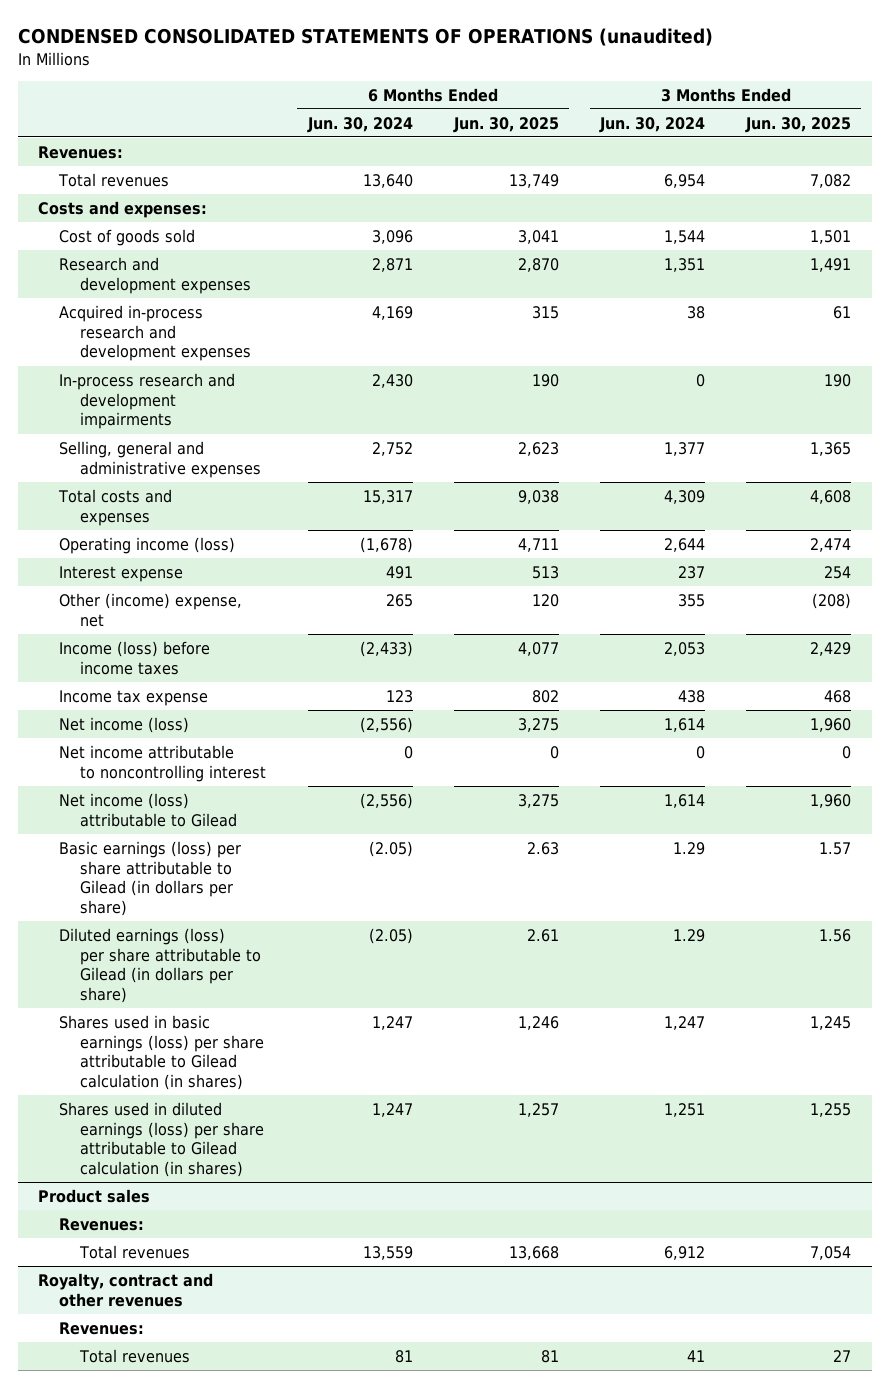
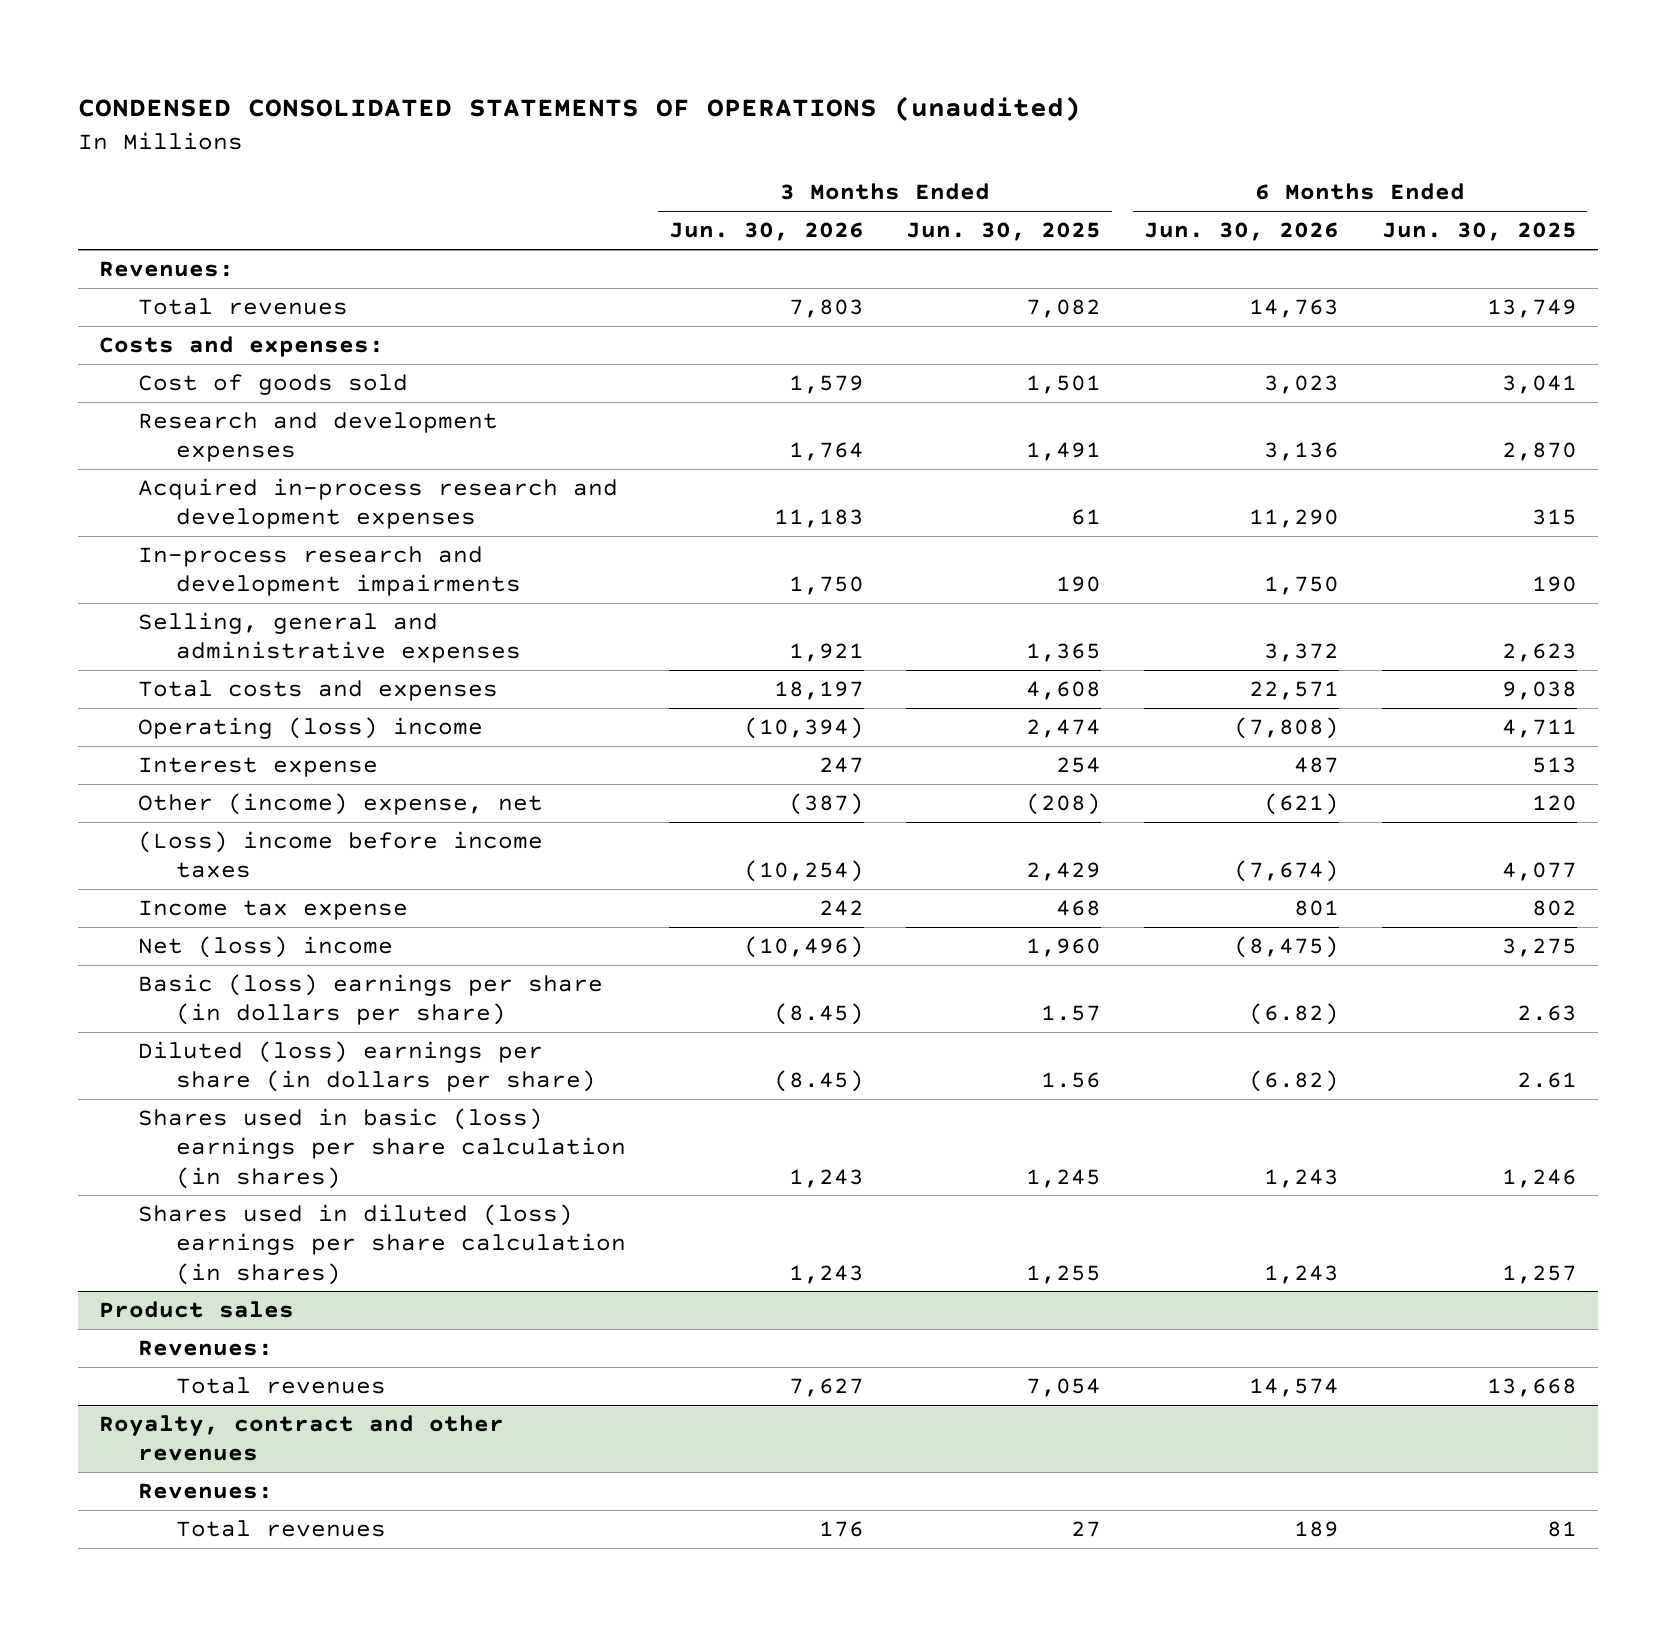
[306,116,413,133] Jun. 30, 2024 -> none
[598,116,705,133] Jun. 30, 2024 -> none
none -> [668,222,864,242] Jun. 30, 2026
none -> [1143,222,1339,242] Jun. 30, 2026
[59,536,236,554] Operating income (loss) -> [137,717,483,740] Operating (loss) income
[59,640,211,675] Income (loss) before income taxes -> [137,831,543,879] (Loss) income before income taxes
[59,716,190,733] Net income (loss) -> none
[59,744,267,782] Net income attributable to noncontrolling interest -> none
[59,792,238,827] Net income (loss) attributable to Gilead -> [137,936,393,959] Net (loss) income
[59,840,242,917] Basic earnings (loss) per share attributable to Gilead (in dollars per share) -> [137,974,603,1026] Basic (loss) earnings per share (in dollars per share)
[59,927,262,1004] Diluted earnings (loss) per share attributable to Gilead (in dollars per share) -> [137,1041,597,1093] Diluted (loss) earnings per share (in dollars per share)
[59,1014,265,1091] Shares used in basic earnings (loss) per share attributable to Gilead calculation (in shares) -> [137,1108,627,1189] Shares used in basic (loss) earnings per share calculation (in shares)
[59,1101,265,1178] Shares used in diluted earnings (loss) per share attributable to Gilead calculation (in shares) -> [137,1204,627,1285] Shares used in diluted (loss) earnings per share calculation (in shares)

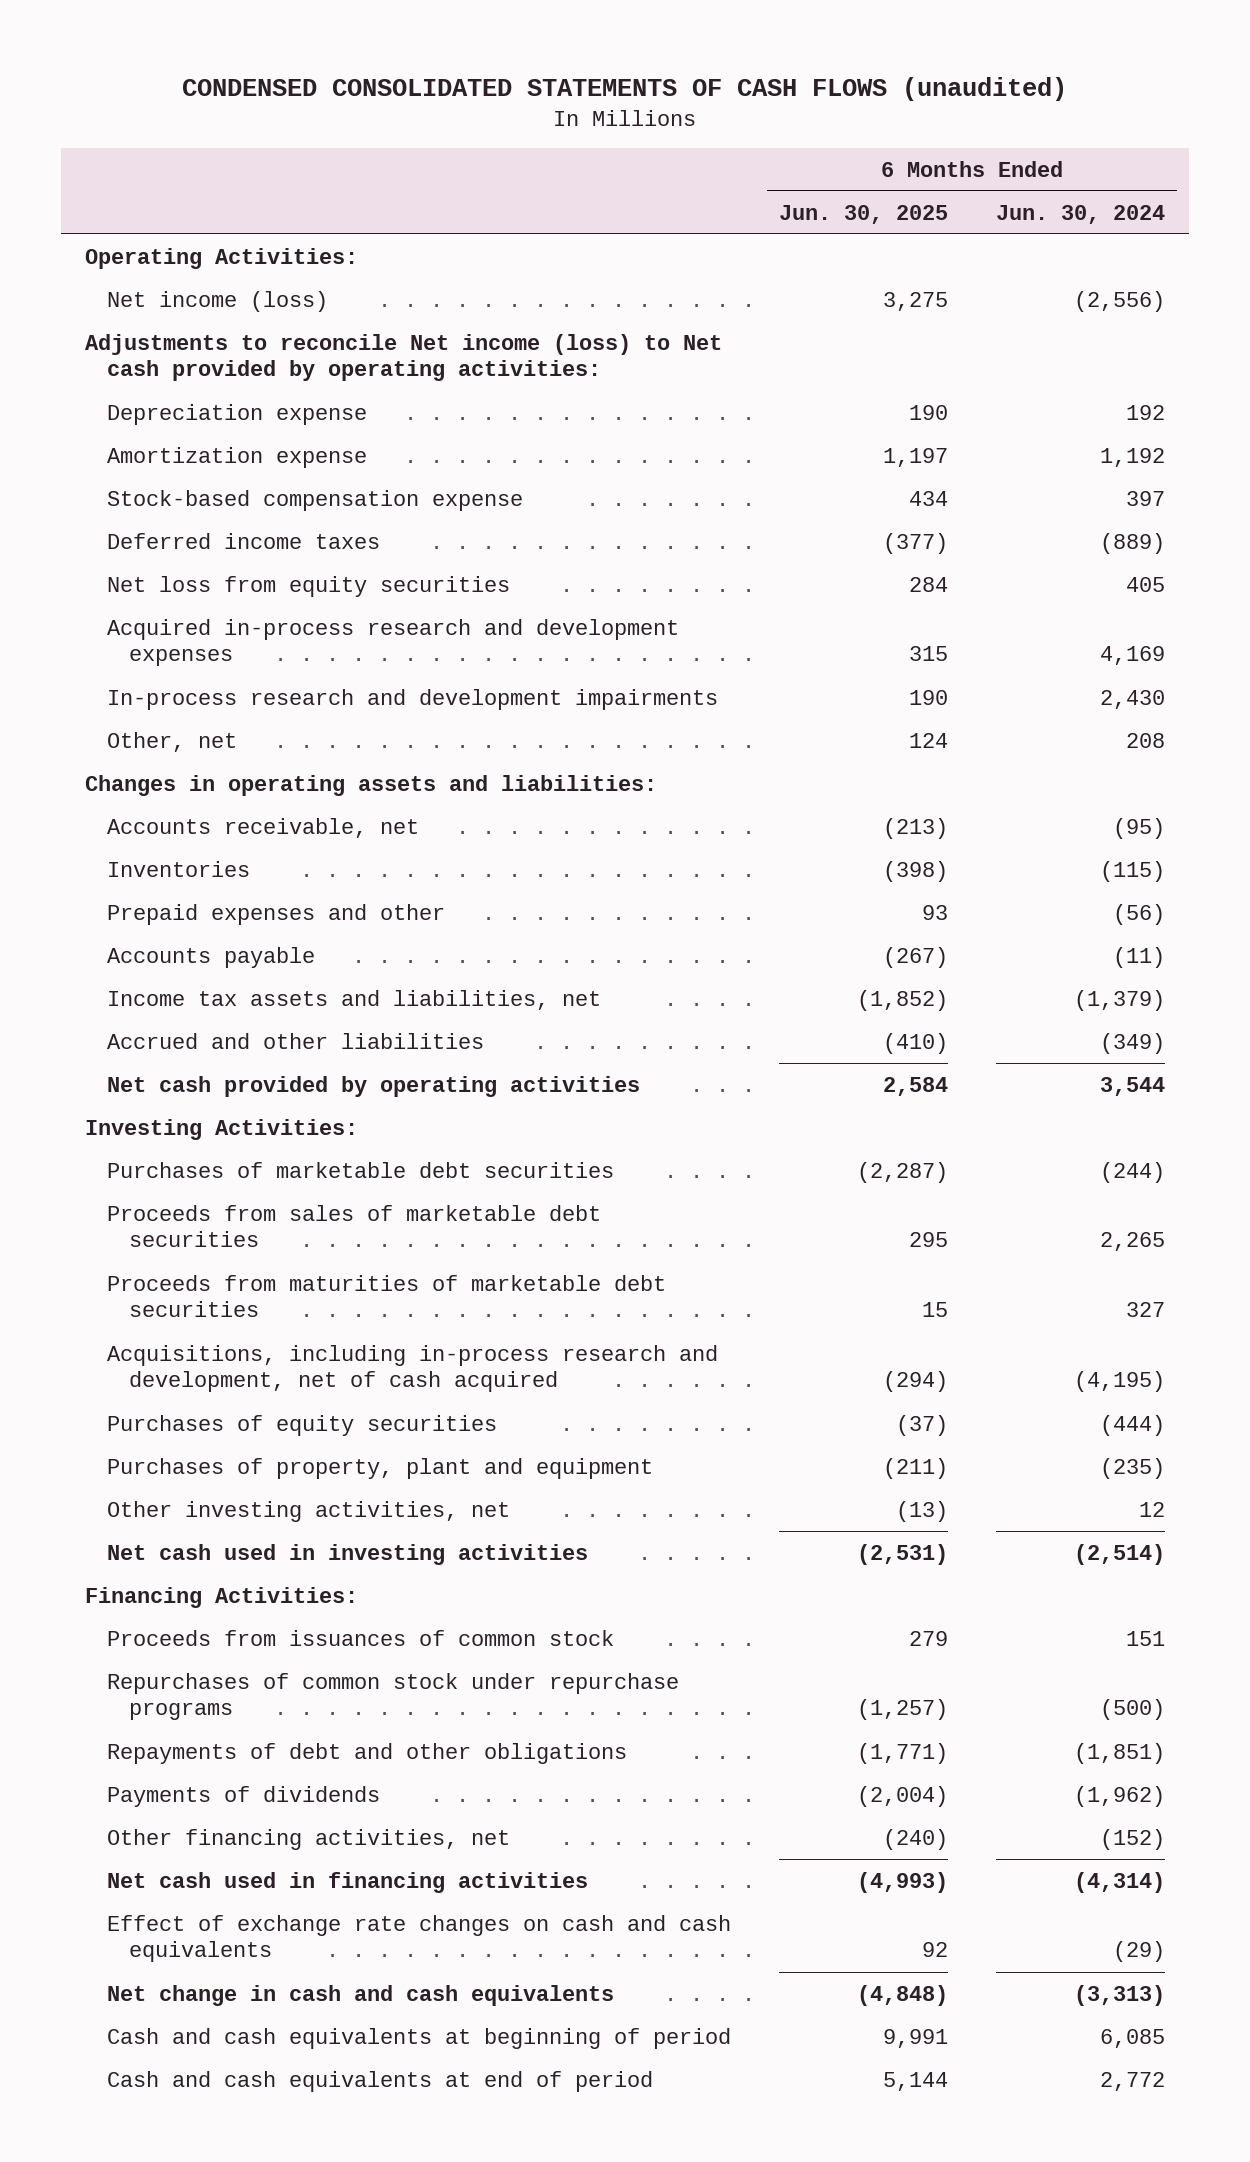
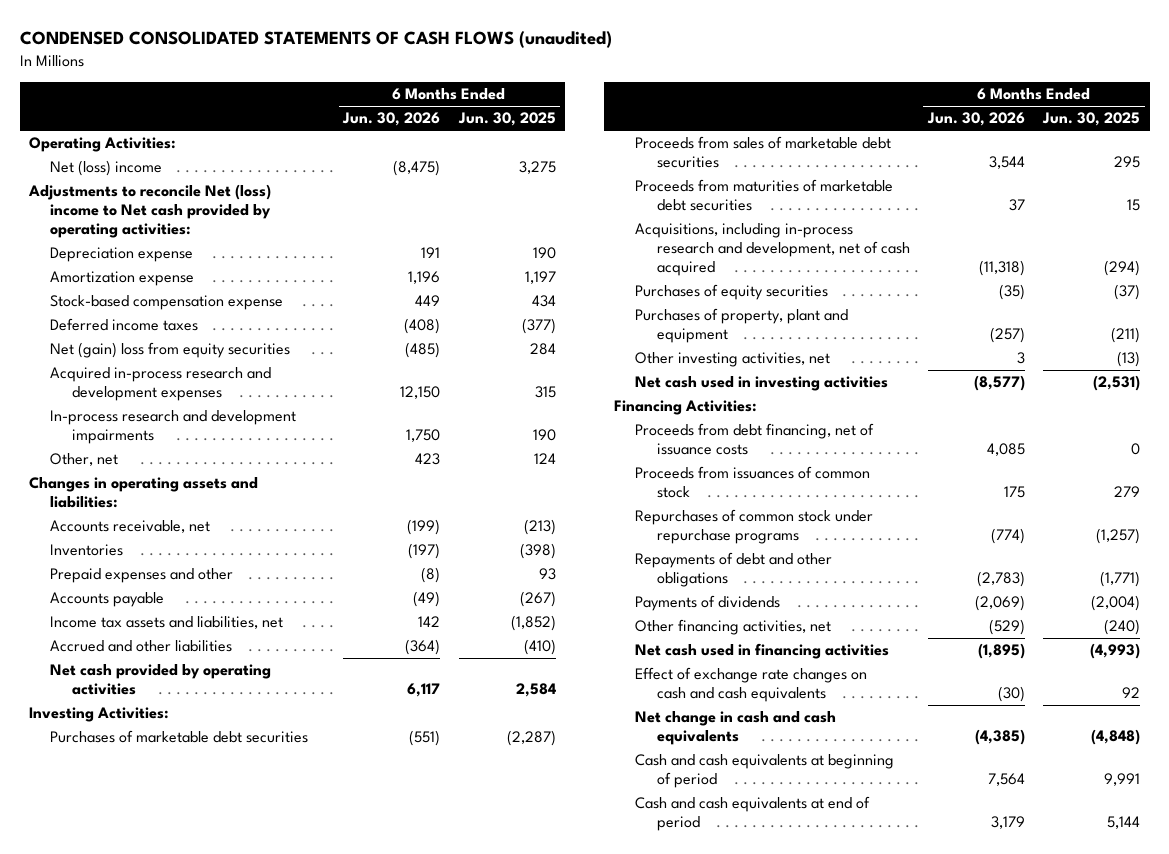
[995,204,1165,224] Jun. 30, 2024 -> none
none -> [342,112,441,127] Jun. 30, 2026
[107,290,329,312] Net income (loss) -> [50,160,163,177] Net (loss) income
[85,333,723,382] Adjustments to reconcile Net income (loss) to Net cash provided by operating activities: -> [27,184,272,238] Adjustments to reconcile Net (loss) income to Net cash provided by operating activities:
[107,575,511,597] Net loss from equity securities -> [50,342,291,359] Net (gain) loss from equity securities
none -> [635,423,875,456] Proceeds from debt financing, net of issuance costs

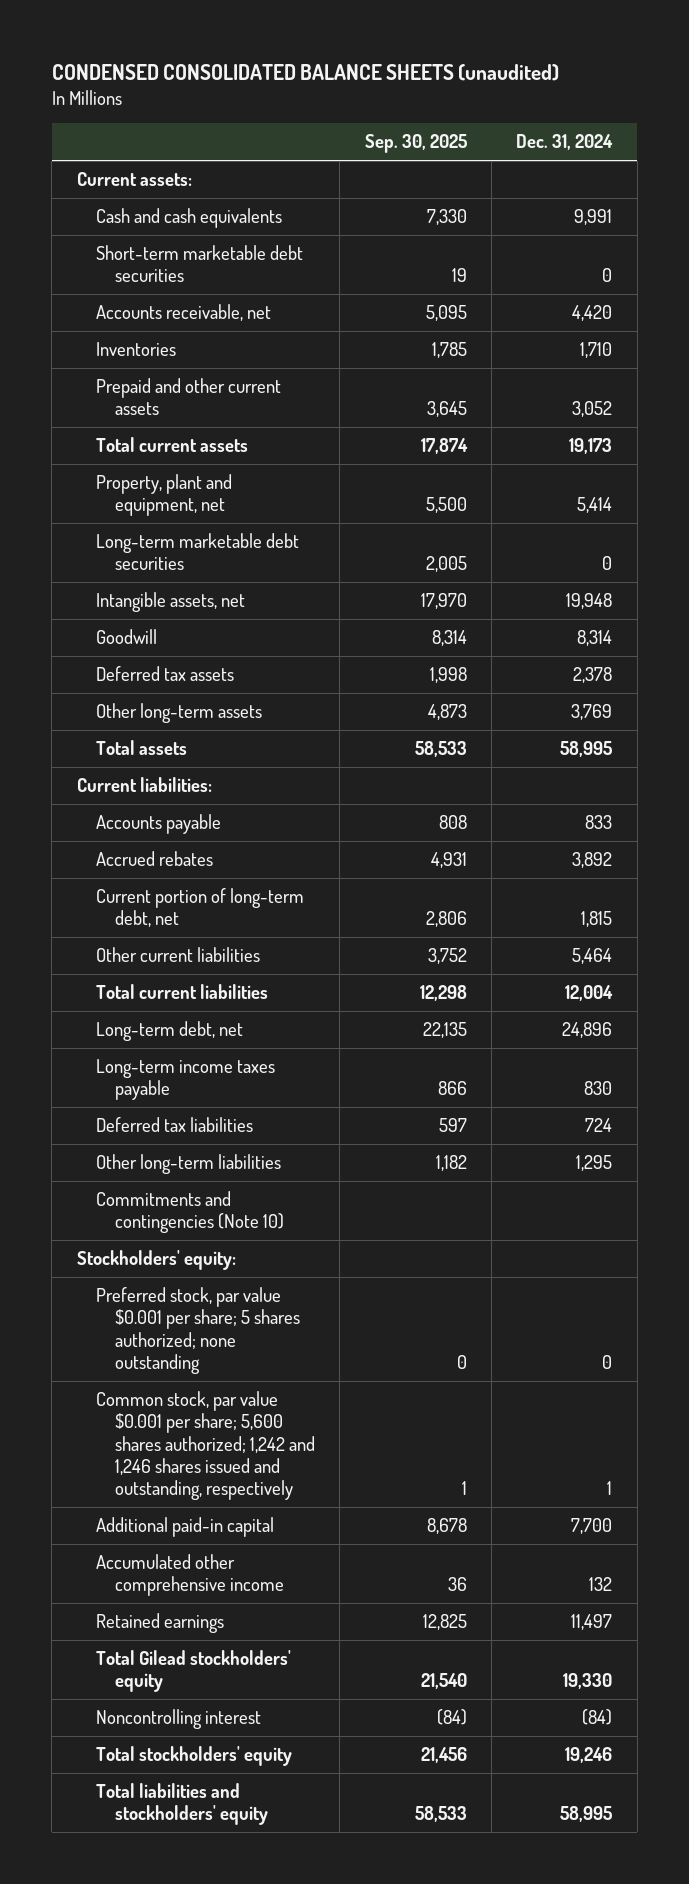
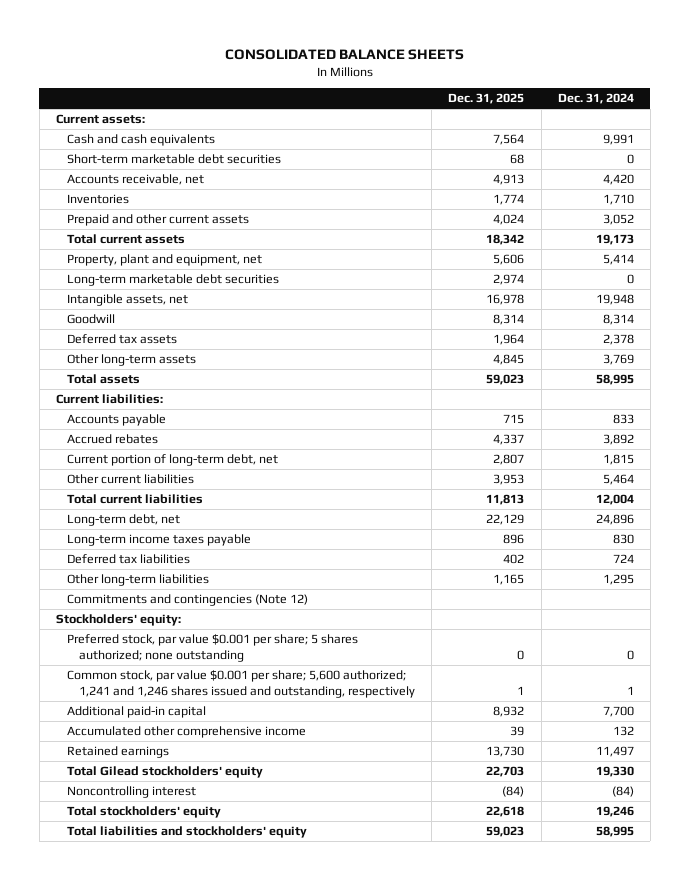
[51,64,559,82] CONDENSED CONSOLIDATED BALANCE SHEETS (unaudited) -> [224,48,464,60] CONSOLIDATED BALANCE SHEETS
[364,134,467,154] Sep. 30, 2025 -> none
none -> [448,93,525,105] Dec. 31, 2025
[95,1191,284,1234] Commitments and contingencies (Note 10) -> [67,594,309,607] Commitments and contingencies (Note 12)
[95,1391,315,1501] Common stock, par value $0.001 per share; 5,600 shares authorized; 1,242 and 1,246 shares issued and outstanding, respectively -> [67,670,416,699] Common stock, par value $0.001 per share; 5,600 authorized; 1,241 and 1,246 shares issued and outstanding, respectively

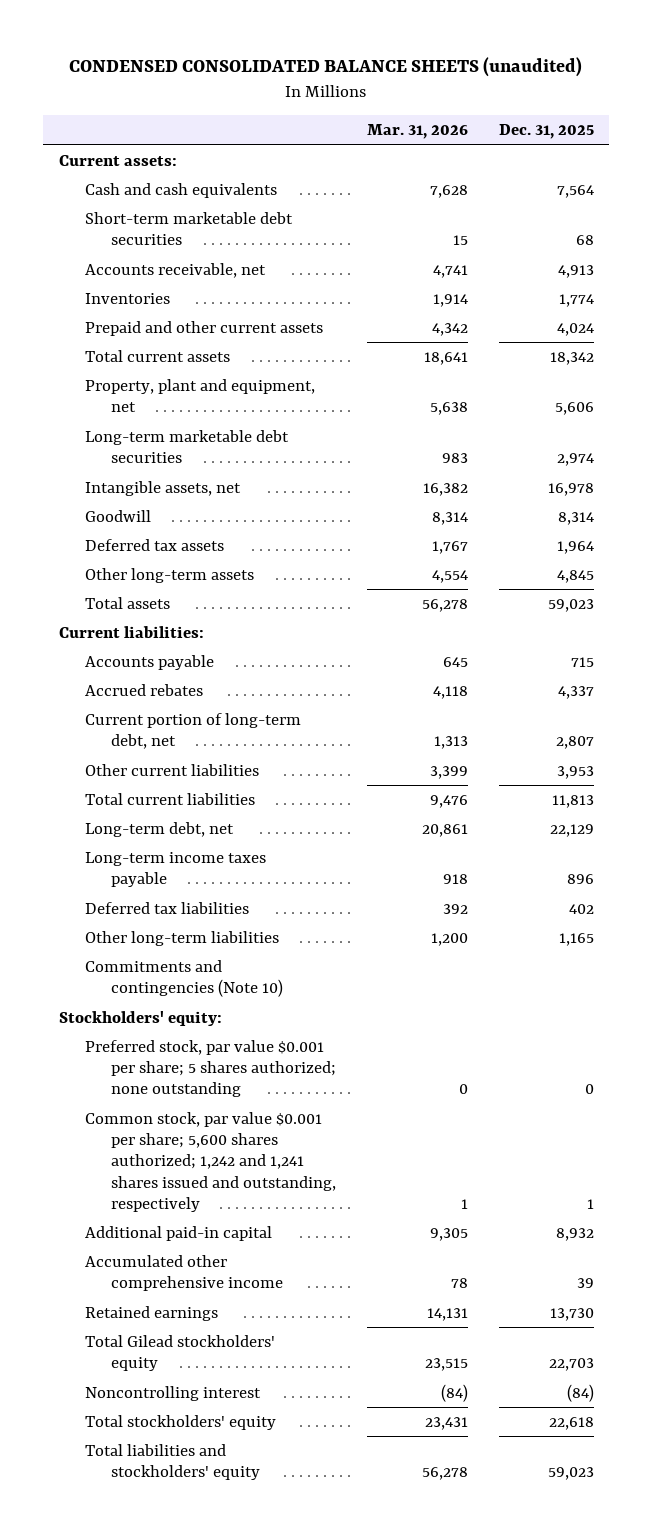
[224,48,464,60] CONSOLIDATED BALANCE SHEETS -> [69,56,583,77] CONDENSED CONSOLIDATED BALANCE SHEETS (unaudited)
[557,93,634,105] Dec. 31, 2024 -> none
none -> [366,124,468,140] Mar. 31, 2026
[67,594,309,607] Commitments and contingencies (Note 12) -> [84,959,283,998] Commitments and contingencies (Note 10)
[67,670,416,699] Common stock, par value $0.001 per share; 5,600 authorized; 1,241 and 1,246 shares issued and outstanding, respectively -> [84,1111,336,1212] Common stock, par value $0.001 per share; 5,600 shares authorized; 1,242 and 1,241 shares issued and outstanding, respectively

